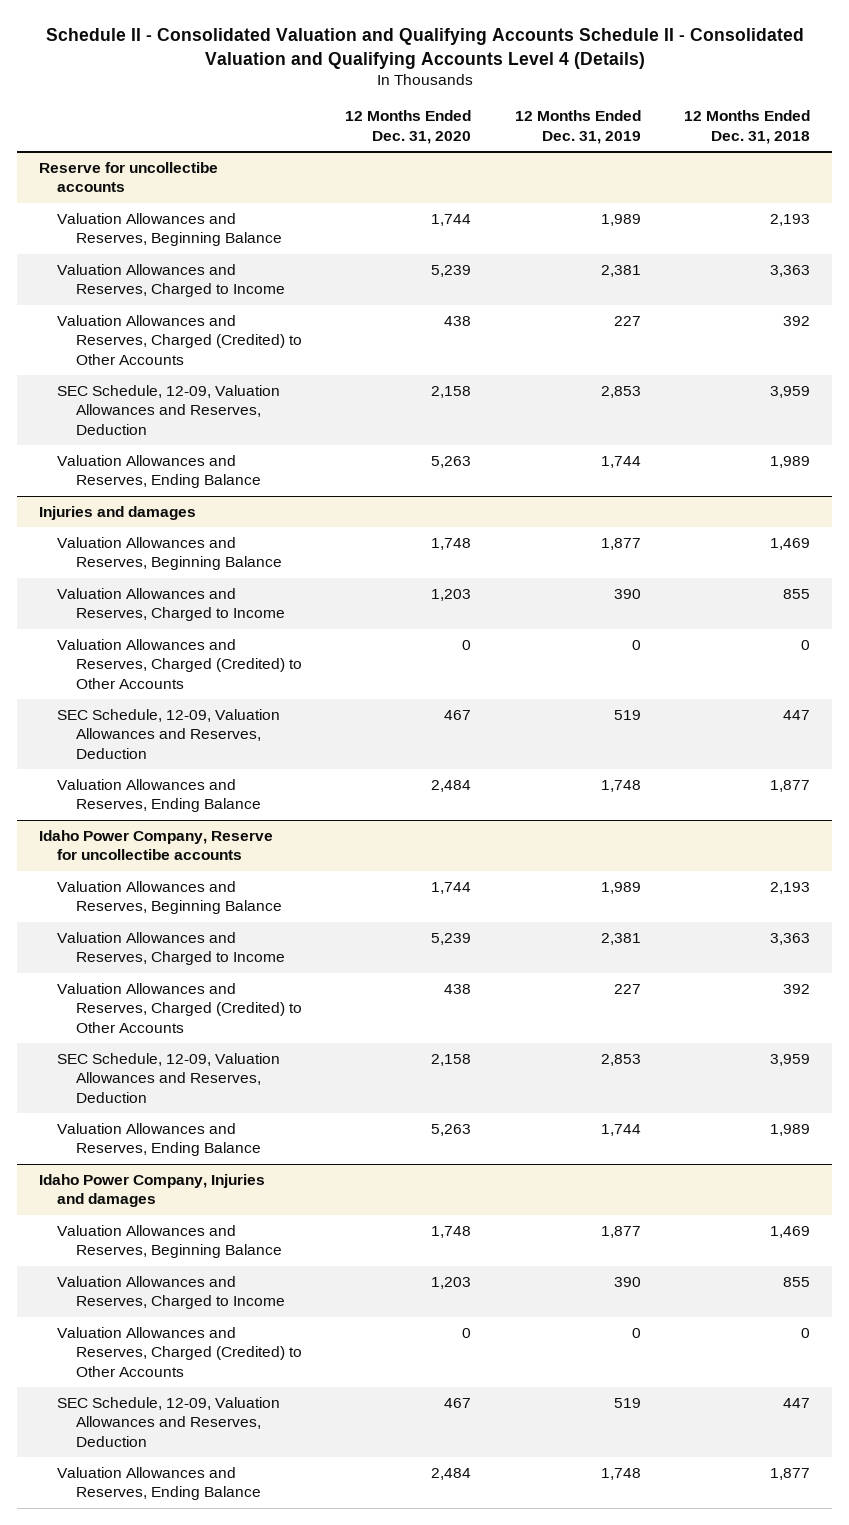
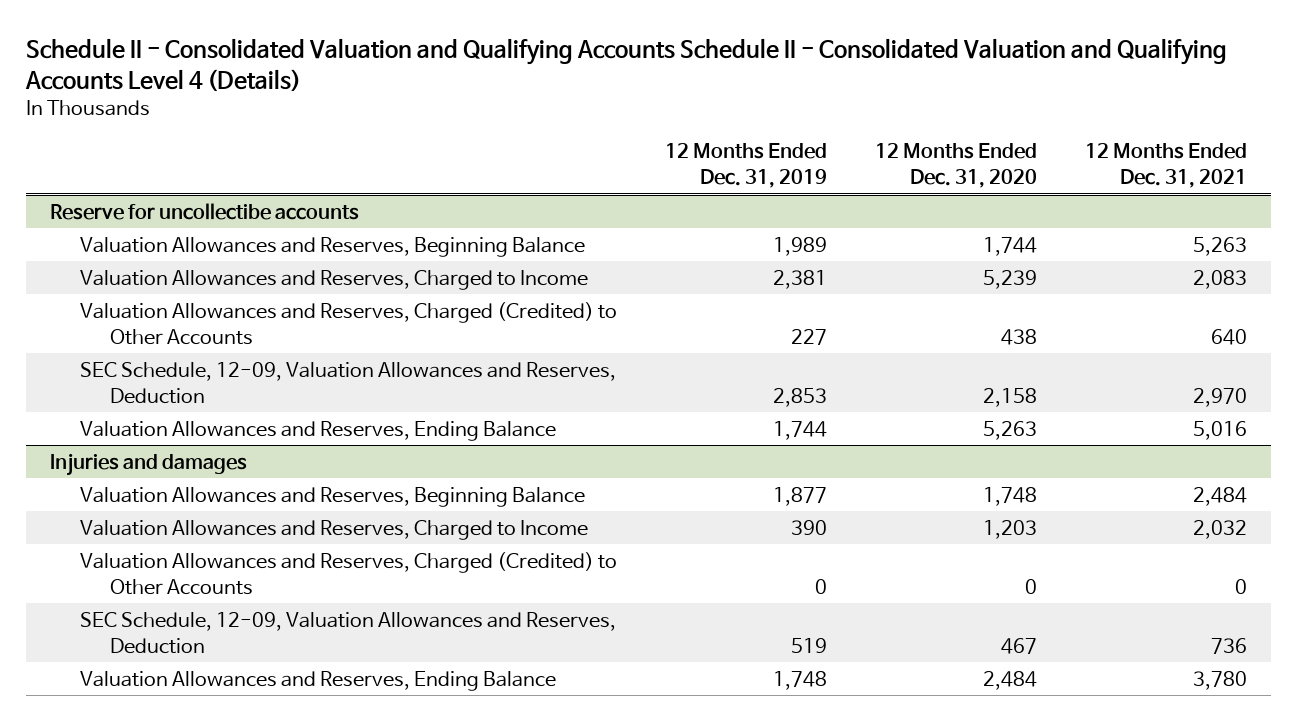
[684,110,811,145] 12 Months Ended Dec. 31, 2018 -> none
none -> [1085,143,1248,189] 12 Months Ended Dec. 31, 2021
[39,829,274,861] Idaho Power Company, Reserve for uncollectibe accounts -> none
[57,880,282,915] Valuation Allowances and Reserves, Beginning Balance -> none
[57,931,285,966] Valuation Allowances and Reserves, Charged to Income -> none
[57,982,302,1034] Valuation Allowances and Reserves, Charged (Credited) to Other Accounts -> none
[57,1052,281,1104] SEC Schedule, 12-09, Valuation Allowances and Reserves, Deduction -> none
[57,1122,261,1157] Valuation Allowances and Reserves, Ending Balance -> none
[39,1173,266,1208] Idaho Power Company, Injuries and damages -> none
[57,1224,282,1259] Valuation Allowances and Reserves, Beginning Balance -> none
[57,1275,285,1310] Valuation Allowances and Reserves, Charged to Income -> none
[57,1326,302,1378] Valuation Allowances and Reserves, Charged (Credited) to Other Accounts -> none
[57,1396,281,1448] SEC Schedule, 12-09, Valuation Allowances and Reserves, Deduction -> none
[57,1466,261,1501] Valuation Allowances and Reserves, Ending Balance -> none

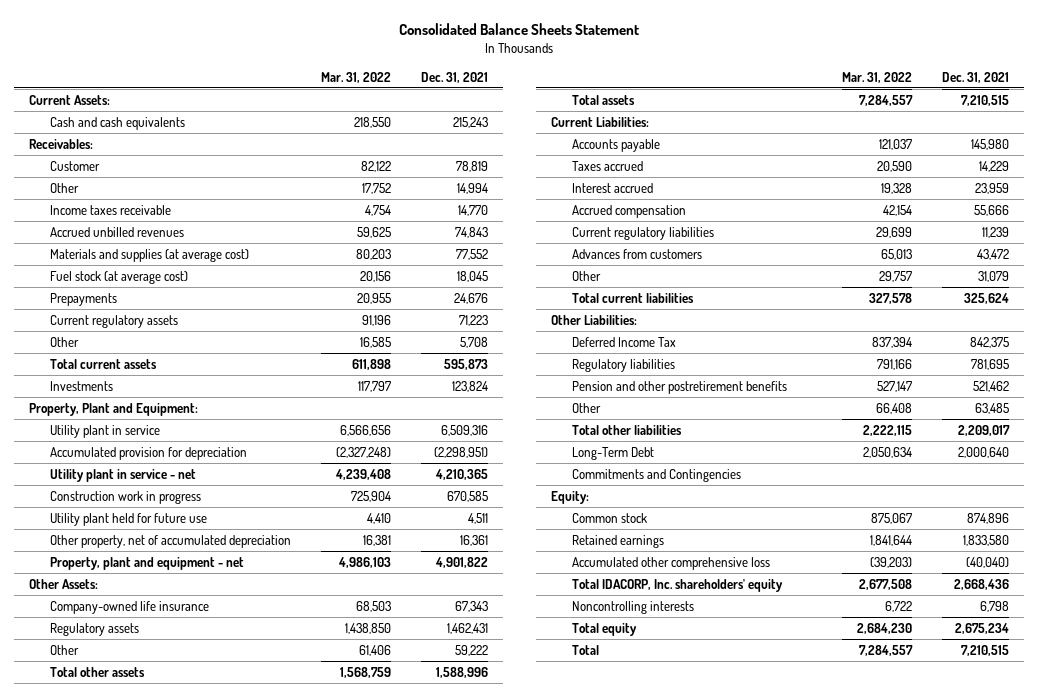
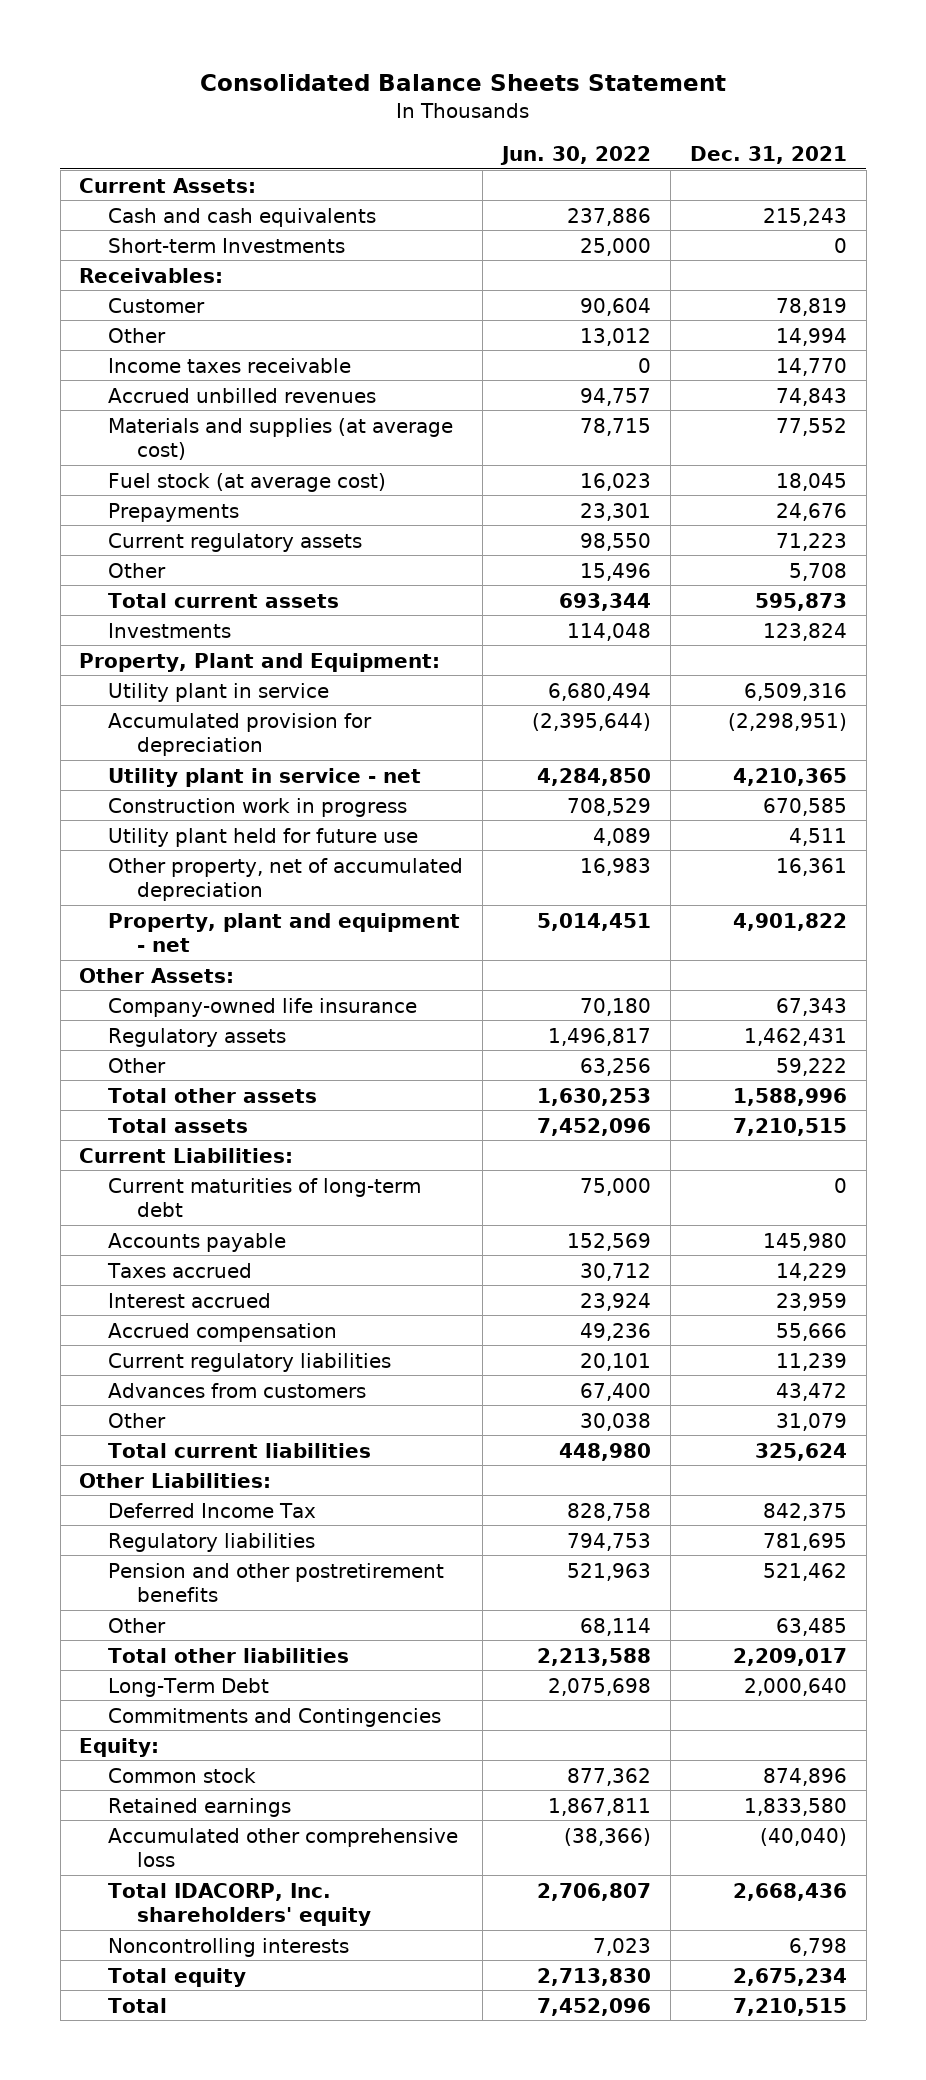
[320,71,391,83] Mar. 31, 2022 -> none
none -> [500,146,652,166] Jun. 30, 2022
none -> [108,237,346,253] Short-term Investments
none -> [108,1177,422,1217] Current maturities of long-term debt

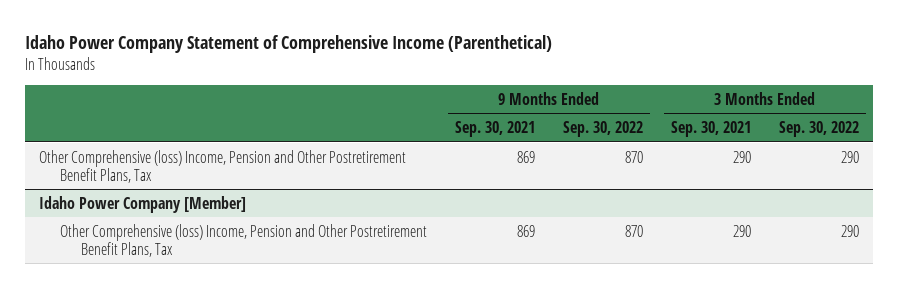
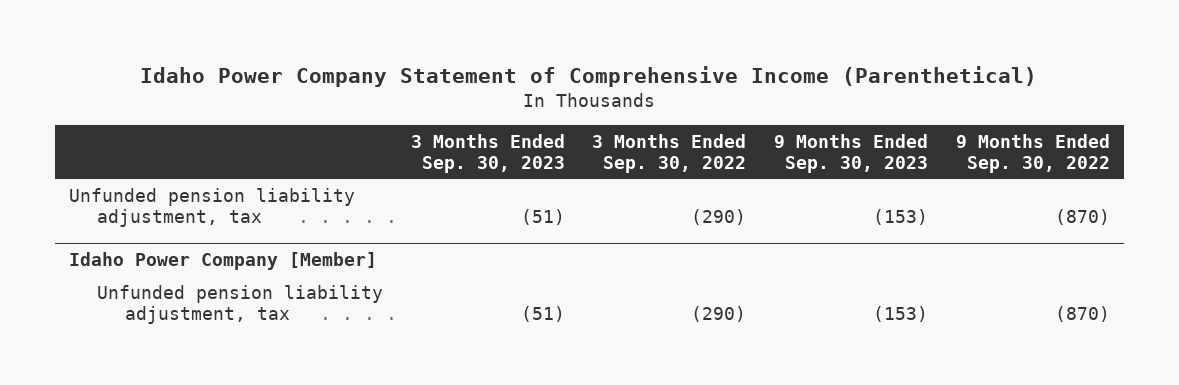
[455,120,536,137] Sep. 30, 2021 -> none
[671,120,752,137] Sep. 30, 2021 -> none
none -> [410,133,565,173] 3 Months Ended Sep. 30, 2023
none -> [774,133,929,173] 9 Months Ended Sep. 30, 2023
[39,149,407,183] Other Comprehensive (loss) Income, Pension and Other Postretirement Benefit Plans, Tax -> none
none -> [68,187,355,227] Unfunded pension liability adjustment, tax
[60,223,428,257] Other Comprehensive (loss) Income, Pension and Other Postretirement Benefit Plans, Tax -> none
none -> [96,284,383,324] Unfunded pension liability adjustment, tax

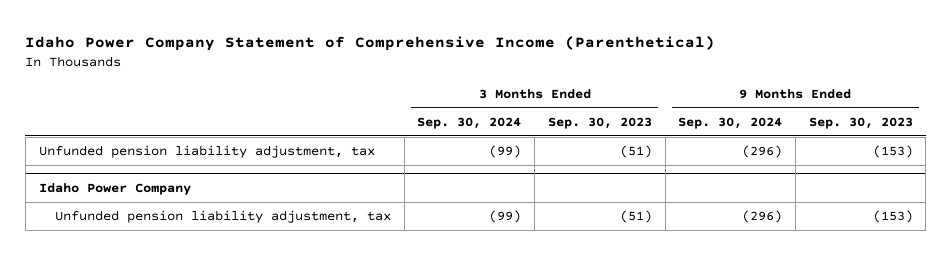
[592,133,747,173] 3 Months Ended Sep. 30, 2022 -> none
[956,133,1111,173] 9 Months Ended Sep. 30, 2022 -> none
none -> [417,116,522,129] Sep. 30, 2024
none -> [678,116,783,129] Sep. 30, 2024
[68,252,377,271] Idaho Power Company [Member] -> [38,182,191,195] Idaho Power Company

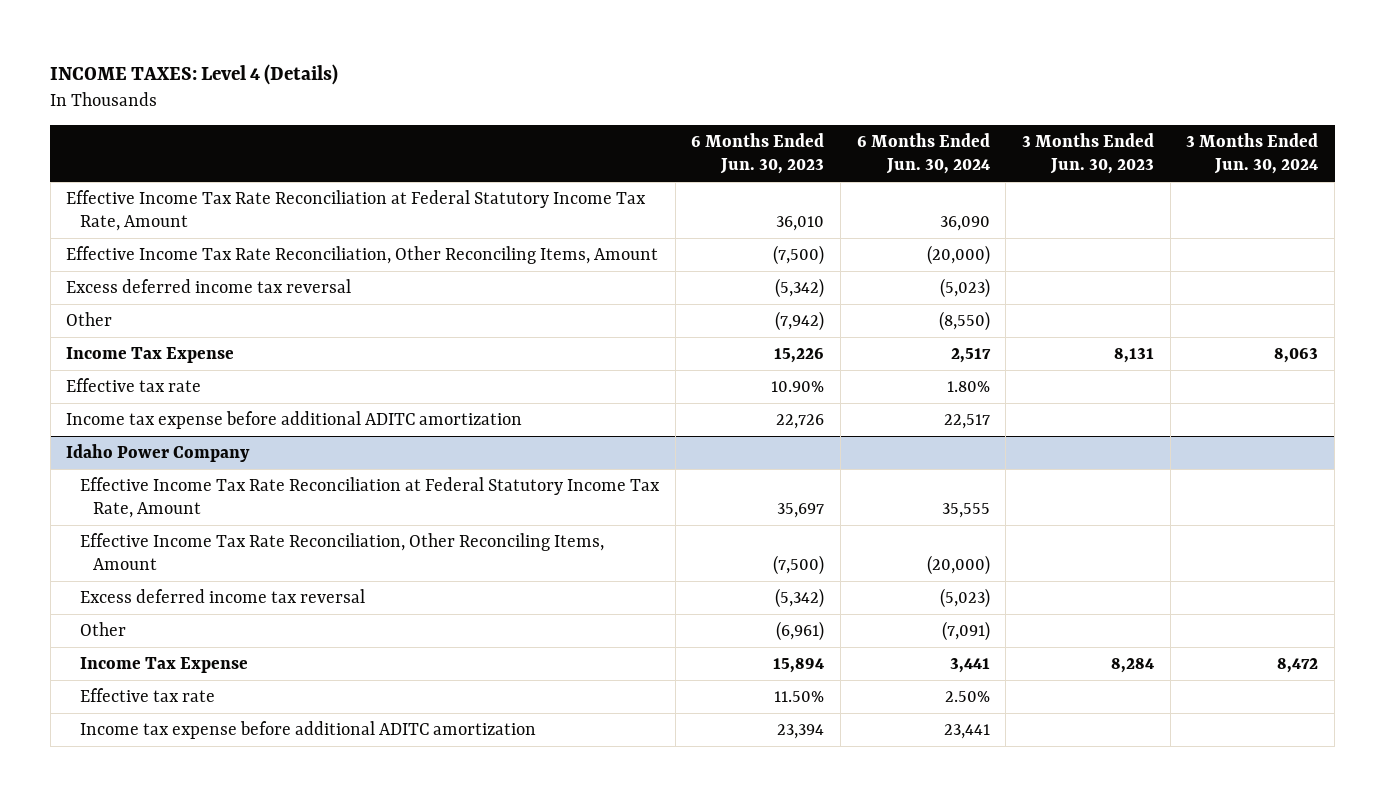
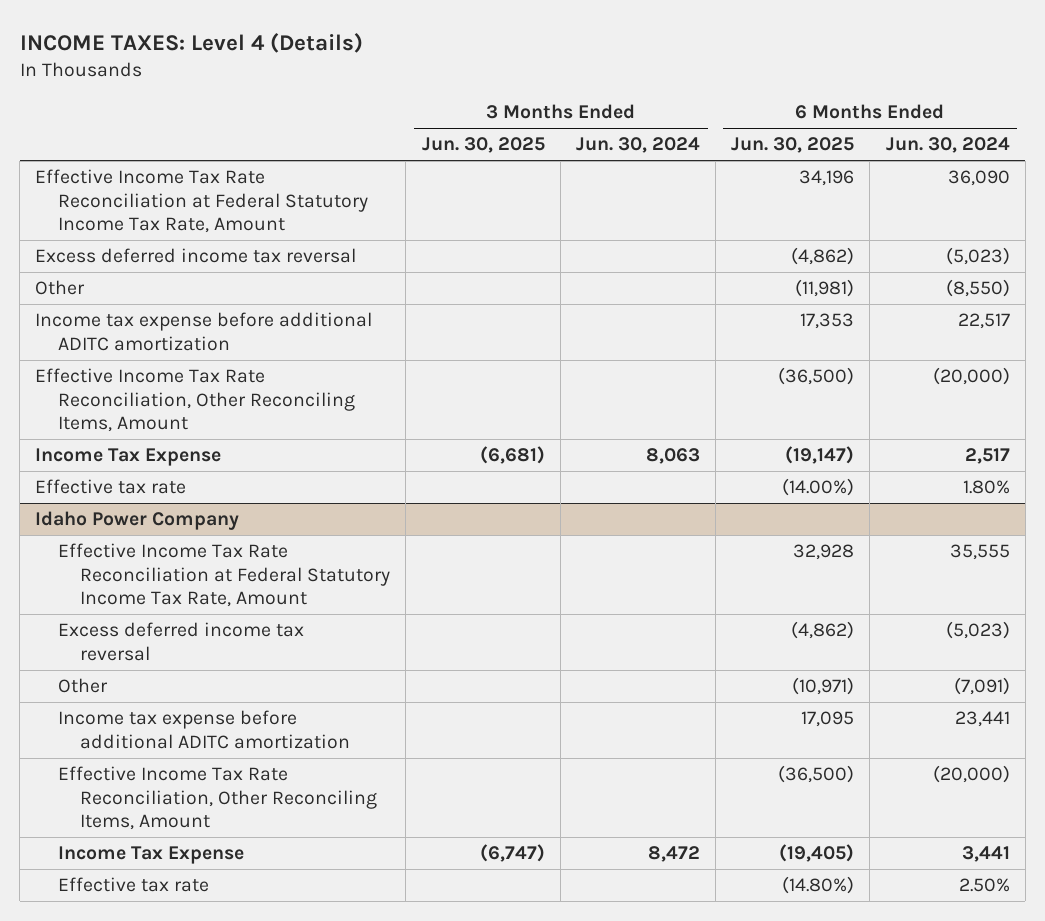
[691,133,825,174] 6 Months Ended Jun. 30, 2023 -> none
[1022,133,1155,174] 3 Months Ended Jun. 30, 2023 -> none
none -> [421,137,545,154] Jun. 30, 2025
none -> [731,137,855,154] Jun. 30, 2025
[66,411,523,430] Income tax expense before additional ADITC amortization -> [35,312,373,351] Income tax expense before additional ADITC amortization
[66,246,659,265] Effective Income Tax Rate Reconciliation, Other Reconciling Items, Amount -> [35,368,355,433] Effective Income Tax Rate Reconciliation, Other Reconciling Items, Amount
[79,721,536,740] Income tax expense before additional ADITC amortization -> [57,710,351,749] Income tax expense before additional ADITC amortization
[79,533,604,570] Effective Income Tax Rate Reconciliation, Other Reconciling Items, Amount -> [57,766,378,831] Effective Income Tax Rate Reconciliation, Other Reconciling Items, Amount

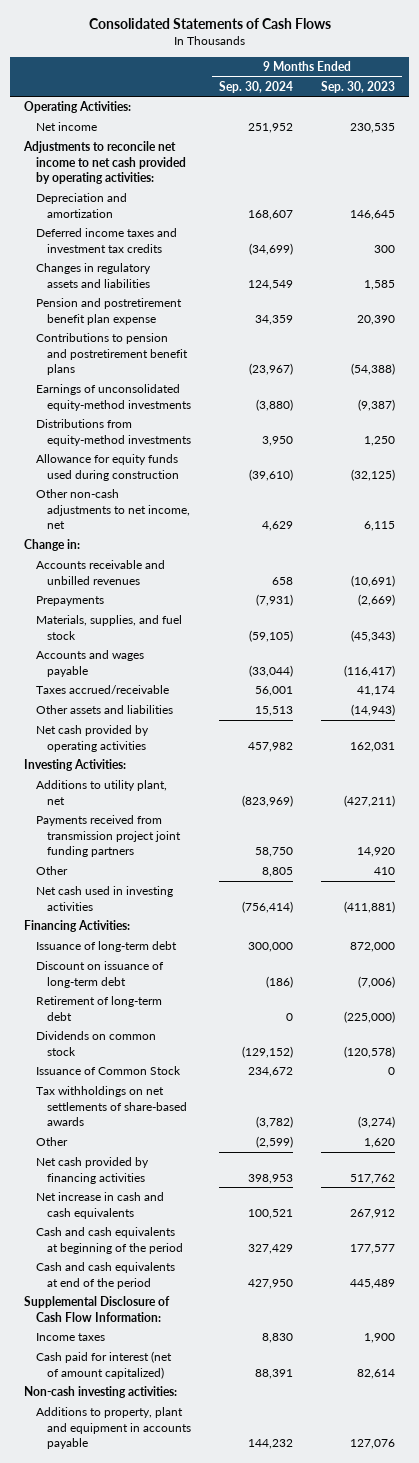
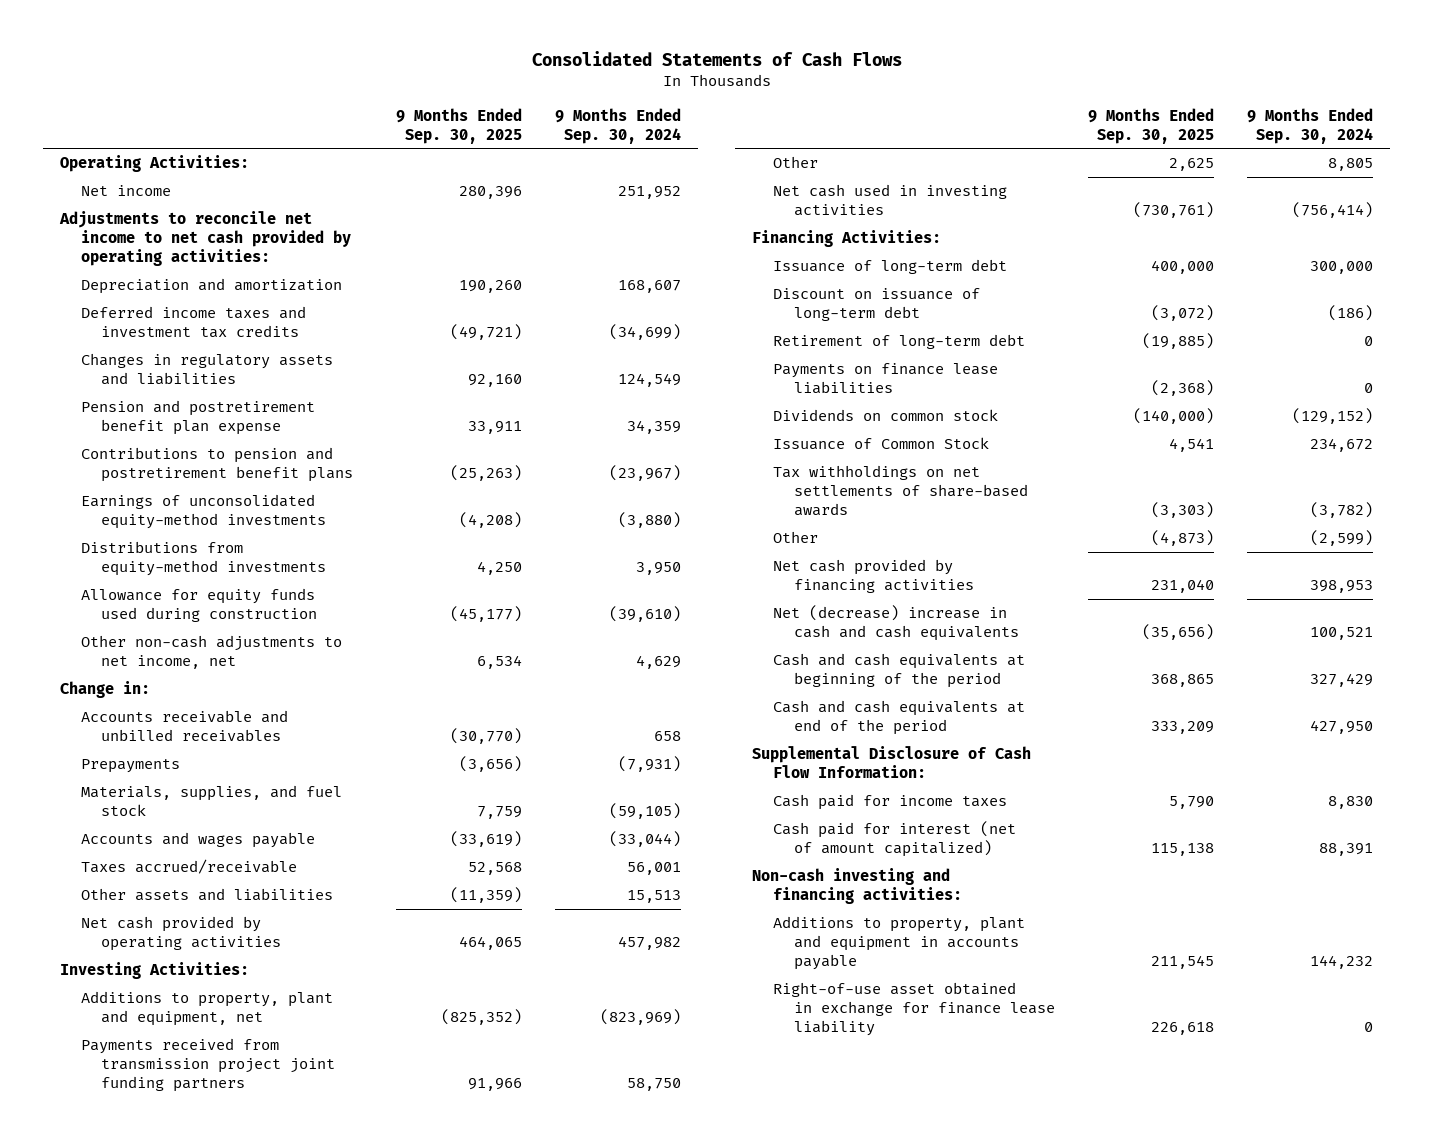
[321,80,396,93] Sep. 30, 2023 -> none
none -> [395,107,522,144] 9 Months Ended Sep. 30, 2025
[35,560,165,585] Accounts receivable and unbilled revenues -> [80,710,288,743] Accounts receivable and unbilled receivables
[35,780,167,805] Additions to utility plant, net -> [80,991,333,1027] Additions to property, plant and equipment, net
none -> [772,363,998,395] Payments on finance lease liabilities
[35,1192,164,1219] Net increase in cash and cash equivalents -> [772,605,1019,642] Net (decrease) increase in cash and cash equivalents
[35,1333,105,1342] Income taxes -> [772,794,1007,811] Cash paid for income taxes
[24,1386,178,1399] Non-cash investing activities: -> [751,868,962,905] Non-cash investing and financing activities:
none -> [772,982,1055,1037] Right-of-use asset obtained in exchange for finance lease liability

